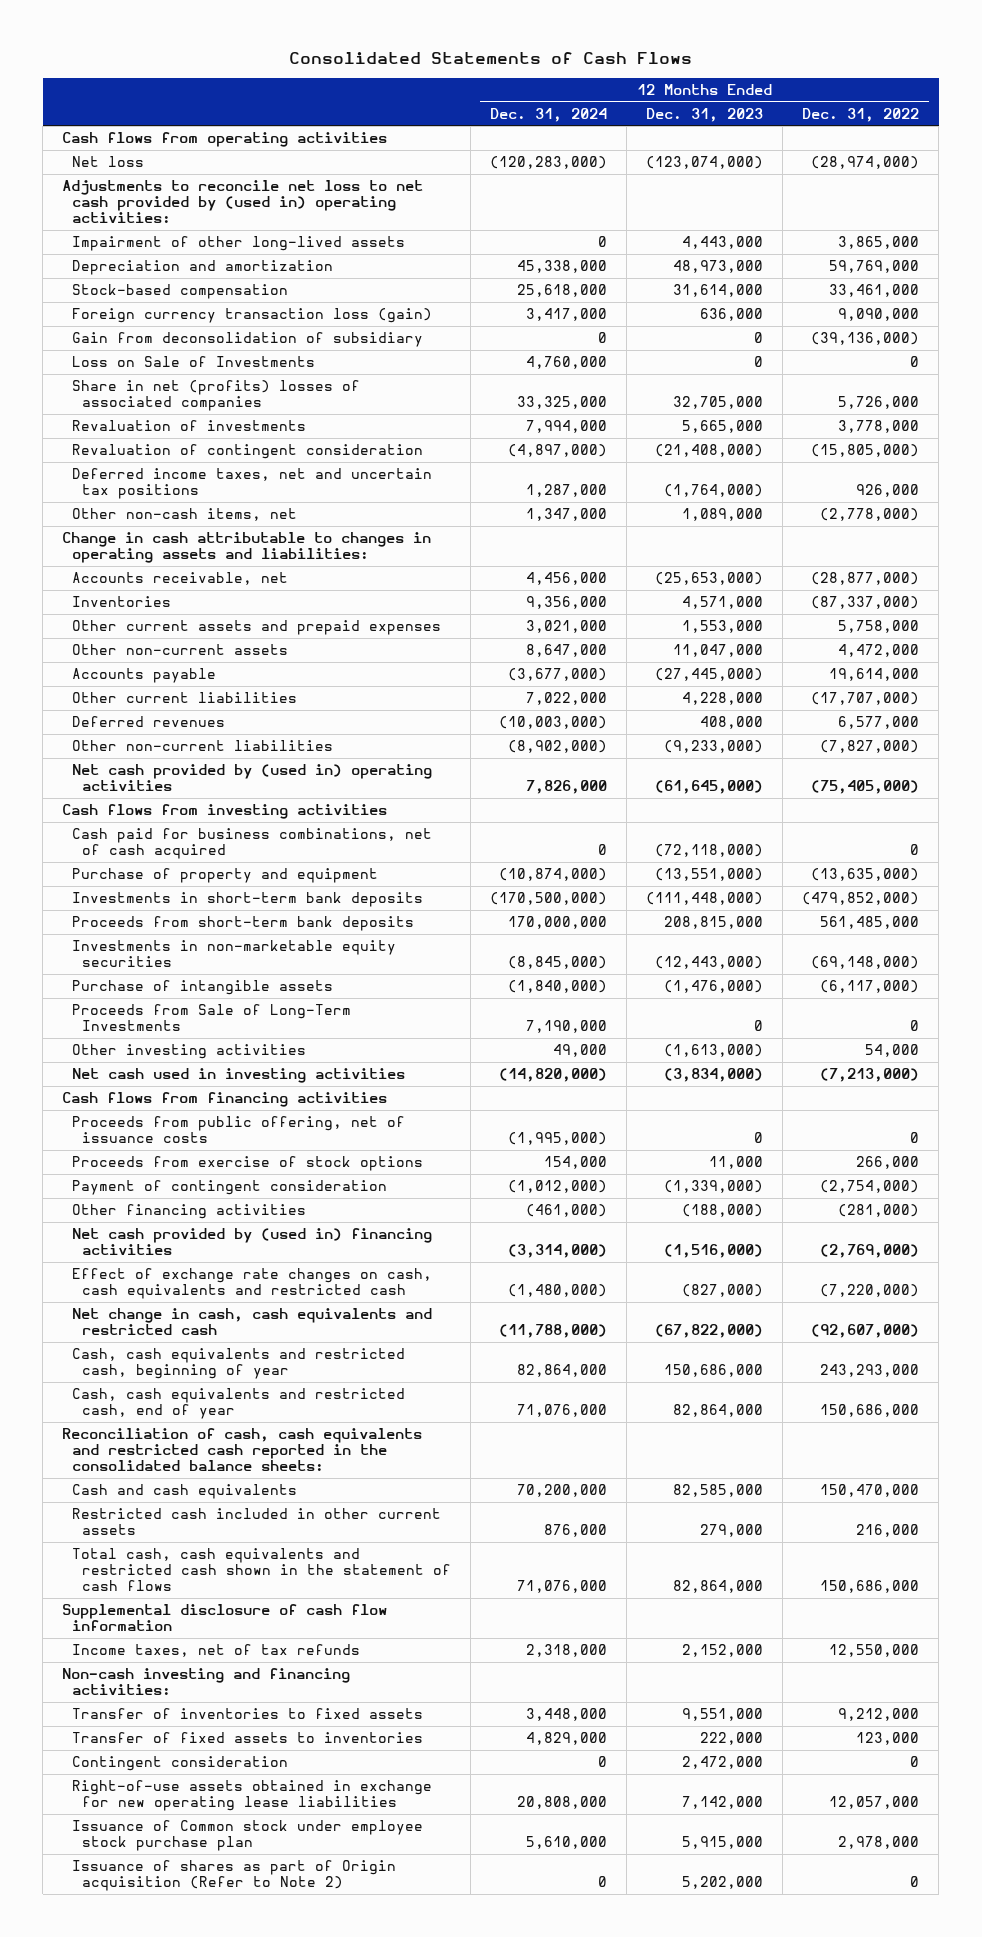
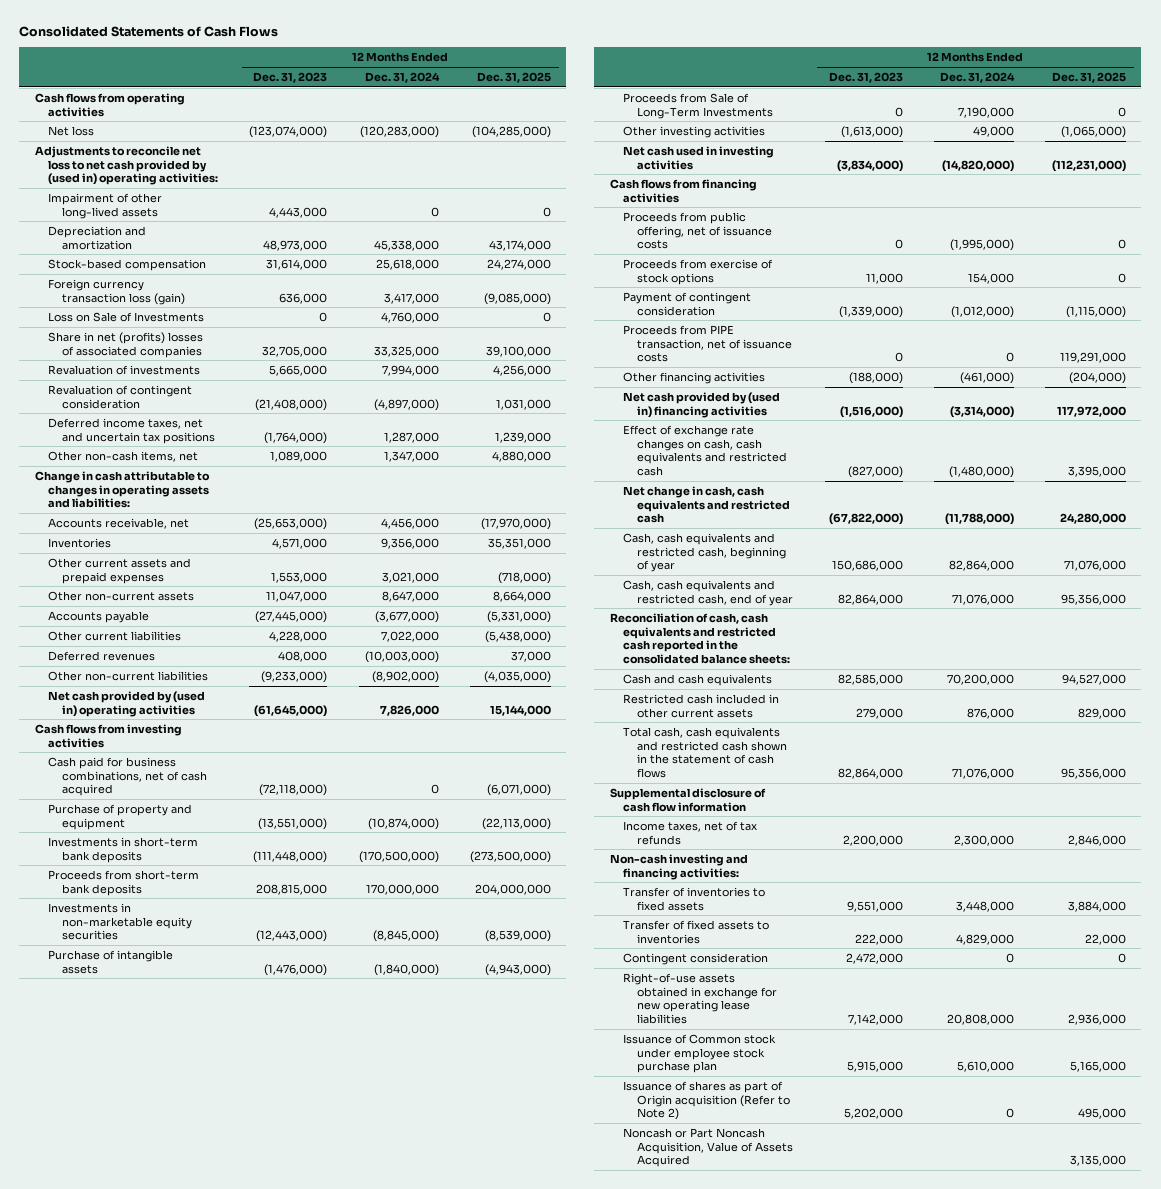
[802,107,920,122] Dec. 31, 2022 -> none
none -> [476,71,551,83] Dec. 31, 2025
[72,332,424,348] Gain from deconsolidation of subsidiary -> none
none -> [623,324,793,363] Proceeds from PIPE transaction, net of issuance costs
[526,1644,608,1658] 2,318,000 -> [953,834,1014,846] 2,300,000
[682,1644,764,1658] 2,152,000 -> [842,834,903,846] 2,200,000
none -> [623,1127,794,1168] Noncash or Part Noncash Acquisition, Value of Assets Acquired

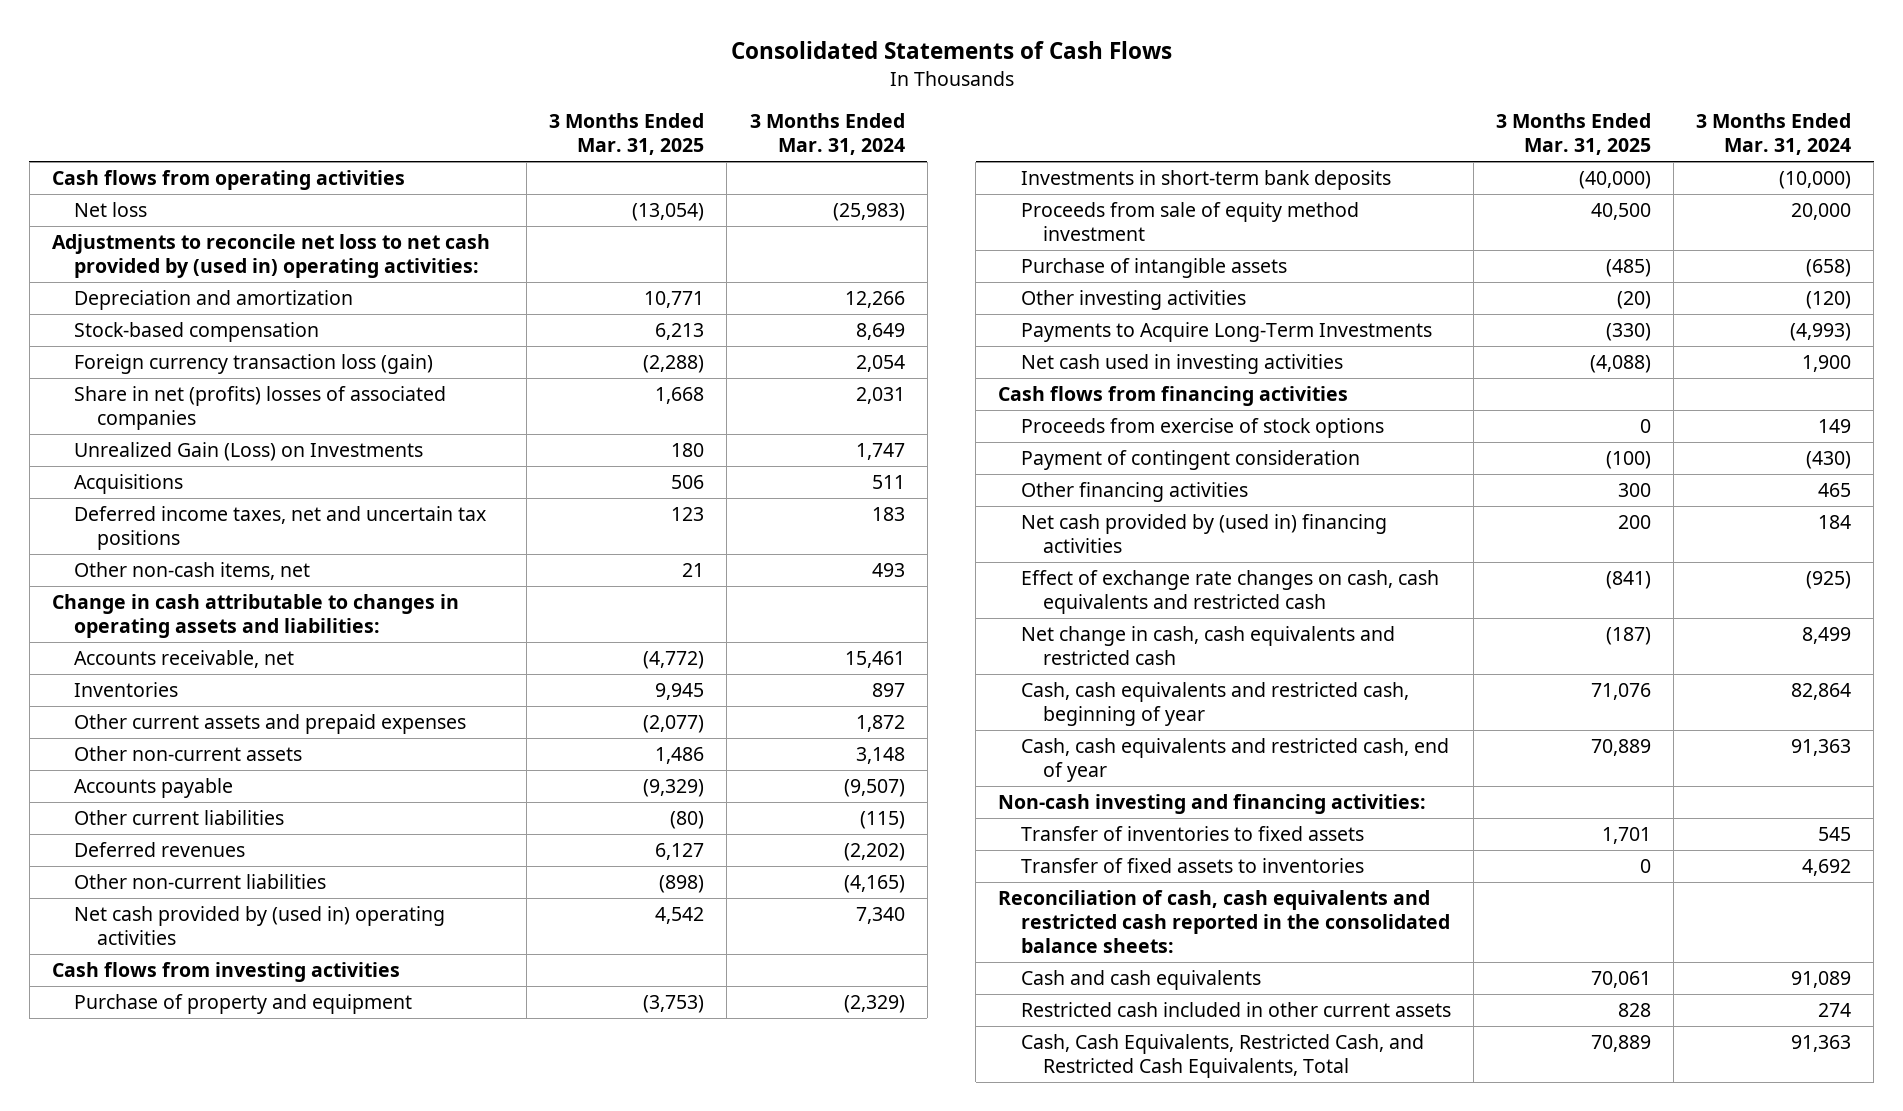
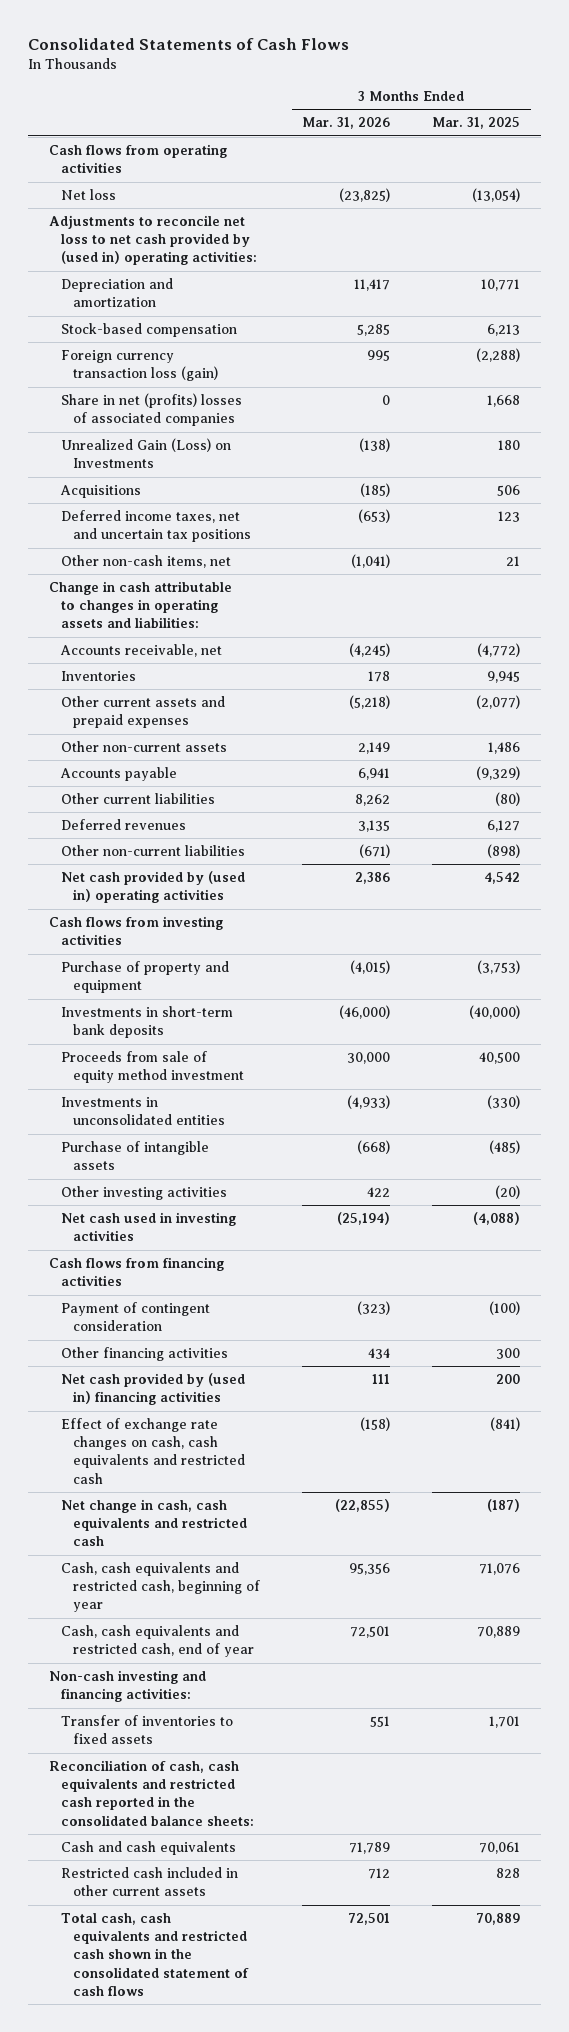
[749,113,905,156] 3 Months Ended Mar. 31, 2024 -> none
none -> [302,117,391,130] Mar. 31, 2026
none -> [60,1097,225,1126] Investments in unconsolidated entities
[1020,322,1432,343] Payments to Acquire Long-Term Investments -> none
[1020,418,1384,439] Proceeds from exercise of stock options -> none
[1020,858,1364,874] Transfer of fixed assets to inventories -> none
[1020,1034,1424,1079] Cash, Cash Equivalents, Restricted Cash, and Restricted Cash Equivalents, Total -> [60,1913,249,1996] Total cash, cash equivalents and restricted cash shown in the consolidated statement of cash flows

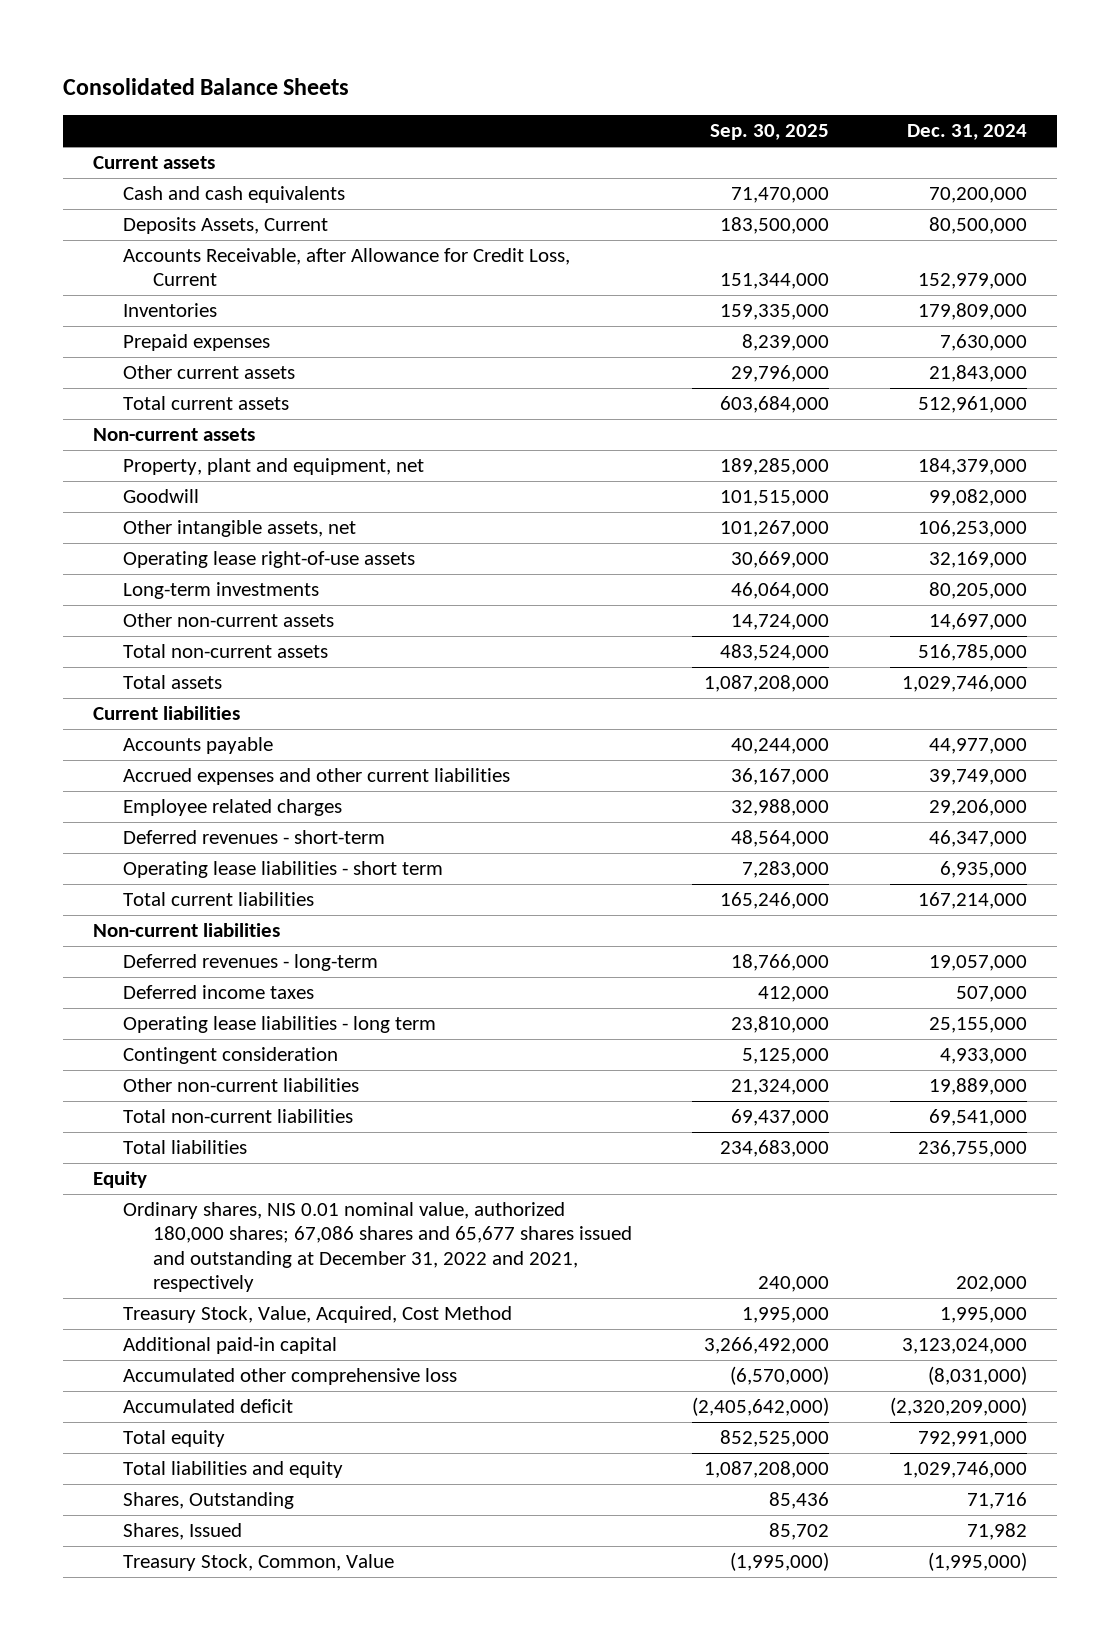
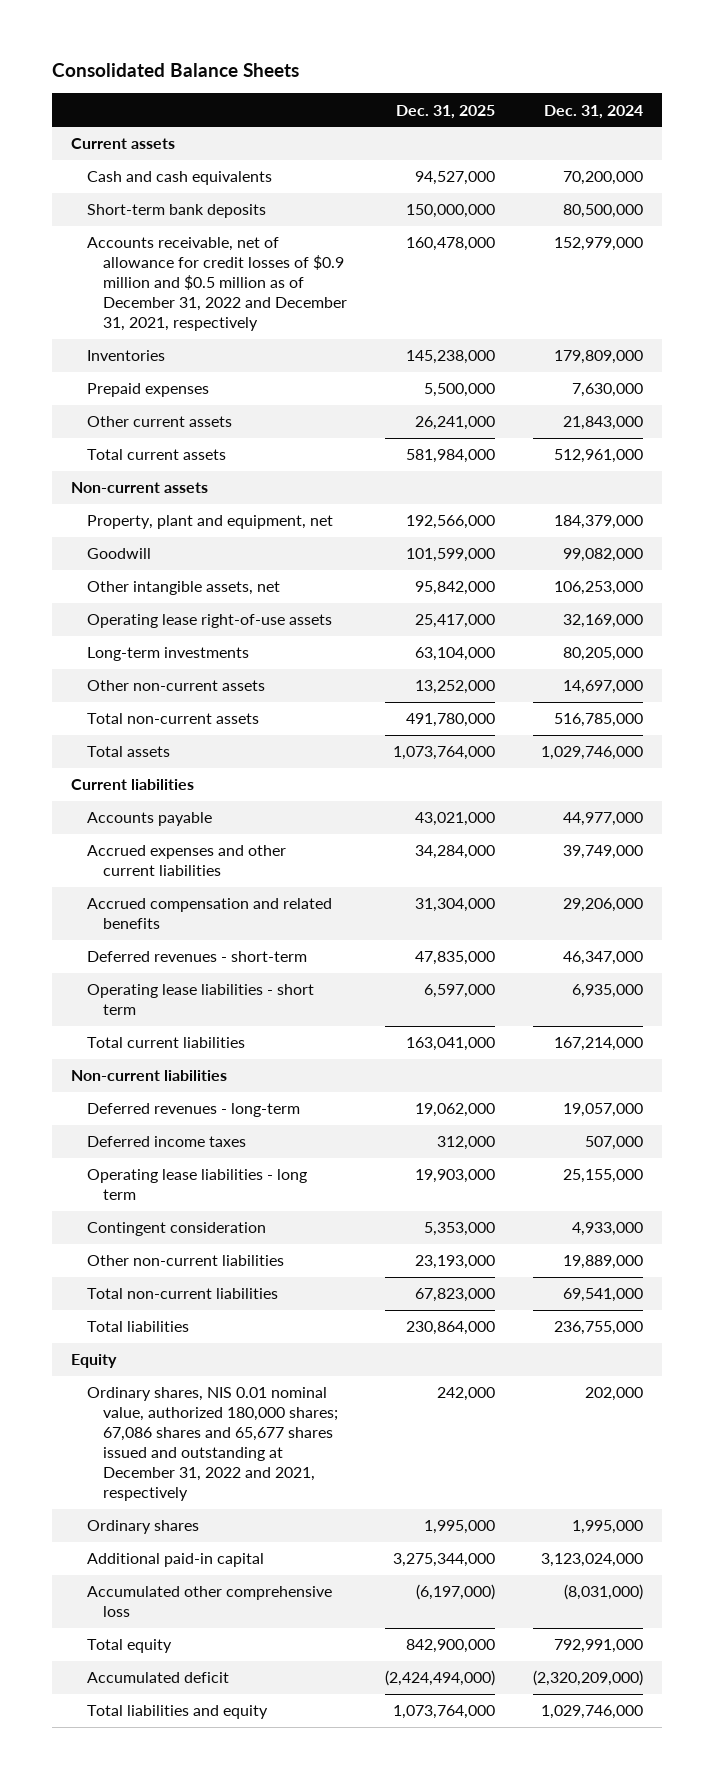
[710,124,830,141] Sep. 30, 2025 -> none
none -> [395,104,495,119] Dec. 31, 2025
[123,217,329,235] Deposits Assets, Current -> none
none -> [86,204,266,219] Short-term bank deposits
[123,248,571,287] Accounts Receivable, after Allowance for Credit Loss, Current -> [86,237,347,332] Accounts receivable, net of allowance for credit losses of $0.9 million and $0.5 million as of December 31, 2022 and December 31, 2021, respectively
[123,799,343,817] Employee related charges -> [86,898,332,930] Accrued compensation and related benefits
[123,1306,513,1324] Treasury Stock, Value, Acquired, Cost Method -> [86,1520,199,1535] Ordinary shares
[123,1399,294,1414] Accumulated deficit -> [86,1672,229,1684] Accumulated deficit
[123,1492,295,1510] Shares, Outstanding -> none
[123,1523,243,1541] Shares, Issued -> none
[123,1554,395,1572] Treasury Stock, Common, Value -> none

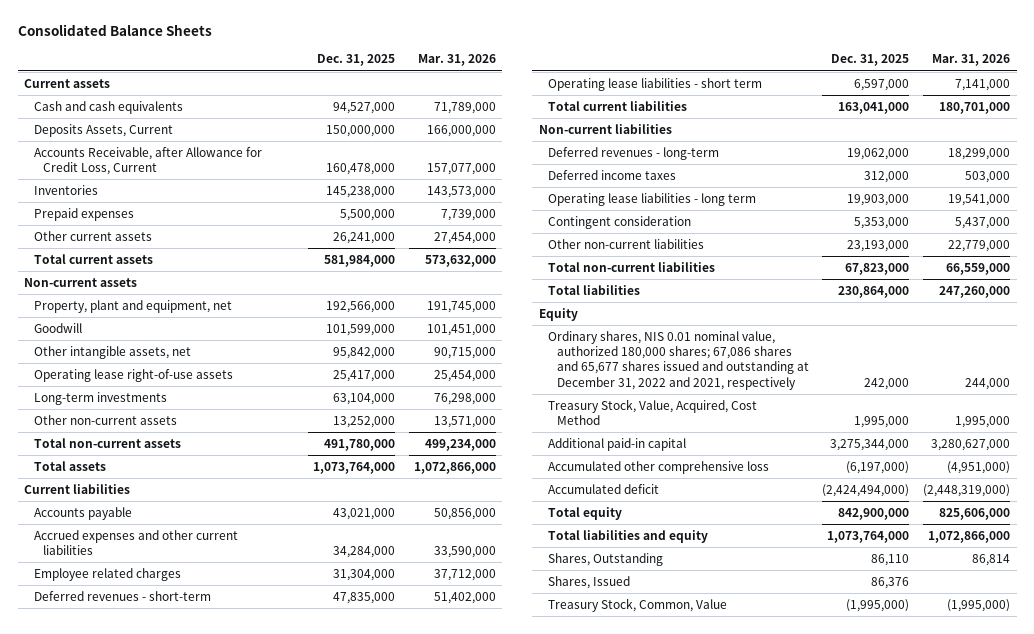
[543,104,643,119] Dec. 31, 2024 -> none
none -> [417,54,496,67] Mar. 31, 2026
[86,204,266,219] Short-term bank deposits -> none
none -> [33,123,173,137] Deposits Assets, Current
[86,237,347,332] Accounts receivable, net of allowance for credit losses of $0.9 million and $0.5 million as of December 31, 2022 and December 31, 2021, respectively -> [33,146,262,176] Accounts Receivable, after Allowance for Credit Loss, Current
[86,898,332,930] Accrued compensation and related benefits -> [33,567,181,581] Employee related charges
[86,1520,199,1535] Ordinary shares -> [547,398,757,426] Treasury Stock, Value, Acquired, Cost Method
[86,1639,172,1654] Total equity -> [547,506,622,520] Total equity
none -> [547,552,663,566] Shares, Outstanding
none -> [547,575,630,589] Shares, Issued
none -> [547,597,727,612] Treasury Stock, Common, Value

